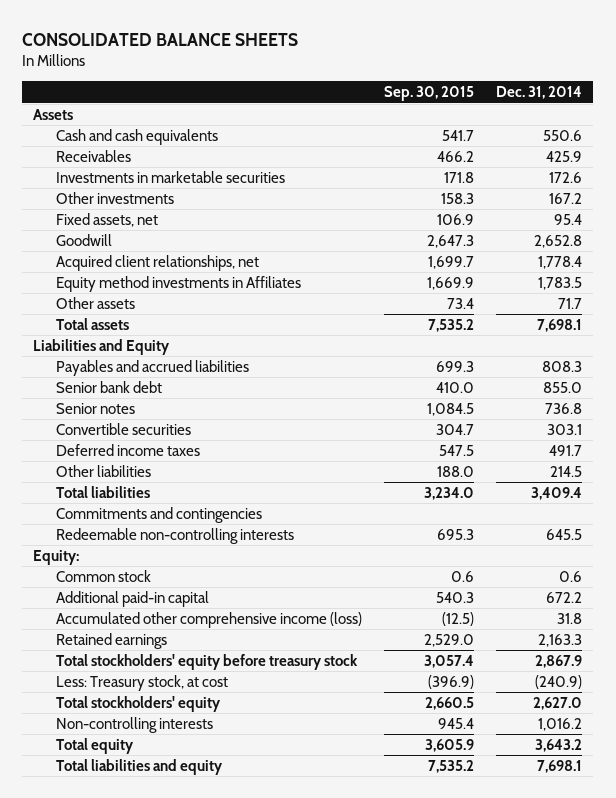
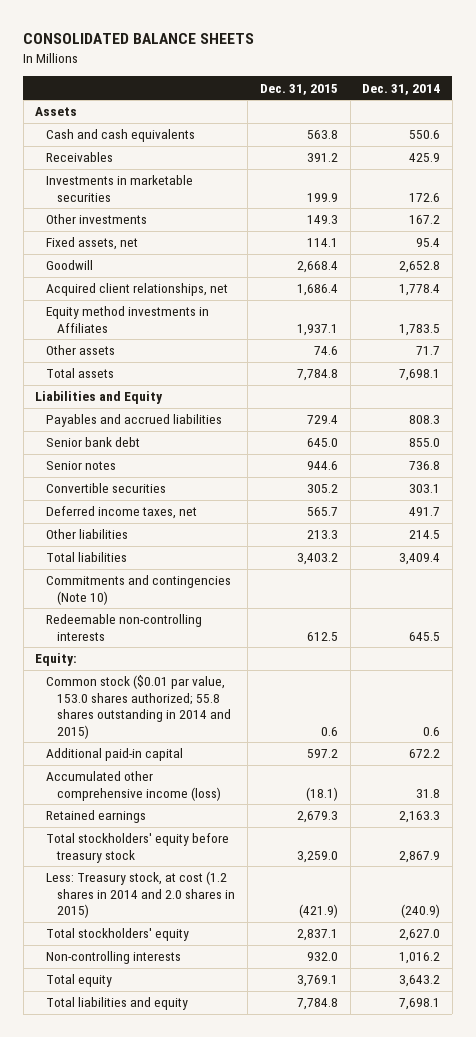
[384,86,475,102] Sep. 30, 2015 -> none
none -> [259,83,338,95] Dec. 31, 2015
[56,443,201,456] Deferred income taxes -> [46,506,198,520] Deferred income taxes, net
[56,506,263,523] Commitments and contingencies -> [46,575,232,605] Commitments and contingencies (Note 10)
[56,569,152,582] Common stock -> [46,675,232,739] Common stock ($0.01 par value, 153.0 shares authorized; 55.8 shares outstanding in 2014 and 2015)
[56,674,229,691] Less: Treasury stock, at cost -> [46,871,236,919] Less: Treasury stock, at cost (1.2 shares in 2014 and 2.0 shares in 2015)

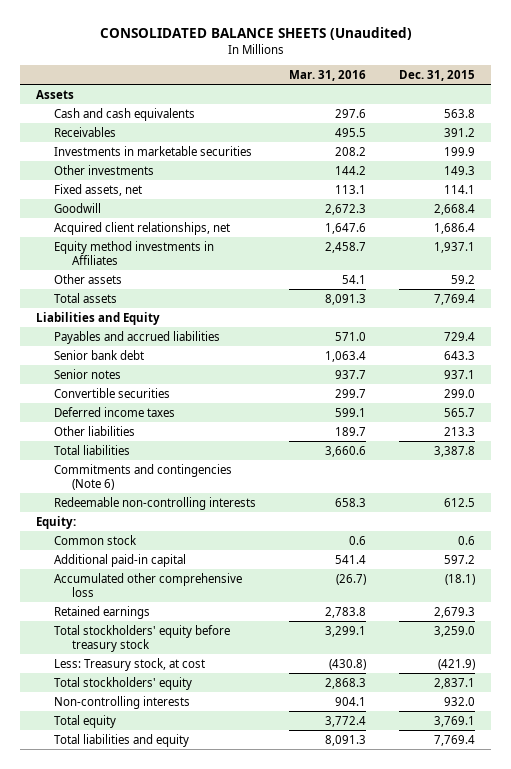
[23,33,255,45] CONSOLIDATED BALANCE SHEETS -> [99,27,412,41] CONSOLIDATED BALANCE SHEETS (Unaudited)
[362,83,441,95] Dec. 31, 2014 -> none
none -> [289,70,367,82] Mar. 31, 2016
[313,346,338,356] 74.6 -> [450,274,475,284] 59.2
[296,369,338,382] 7,784.8 -> [433,293,475,305] 7,769.4
[306,438,338,448] 645.0 -> [443,350,475,360] 643.3
[306,461,338,471] 944.6 -> [443,369,475,379] 937.1
[306,484,338,494] 305.2 -> [443,388,475,398] 299.0
[46,506,198,520] Deferred income taxes, net -> [54,406,176,417] Deferred income taxes
[296,553,338,566] 3,403.2 -> [433,445,475,457] 3,387.8
[46,575,232,605] Commitments and contingencies (Note 10) -> [54,463,233,491] Commitments and contingencies (Note 6)
[46,675,232,739] Common stock ($0.01 par value, 153.0 shares authorized; 55.8 shares outstanding in 2014 and 2015) -> [54,534,138,545] Common stock
[46,771,222,801] Accumulated other comprehensive income (loss) -> [54,572,243,598] Accumulated other comprehensive loss
[46,871,236,919] Less: Treasury stock, at cost (1.2 shares in 2014 and 2.0 shares in 2015) -> [54,657,206,671] Less: Treasury stock, at cost
[296,998,338,1011] 7,784.8 -> [433,734,475,746] 7,769.4

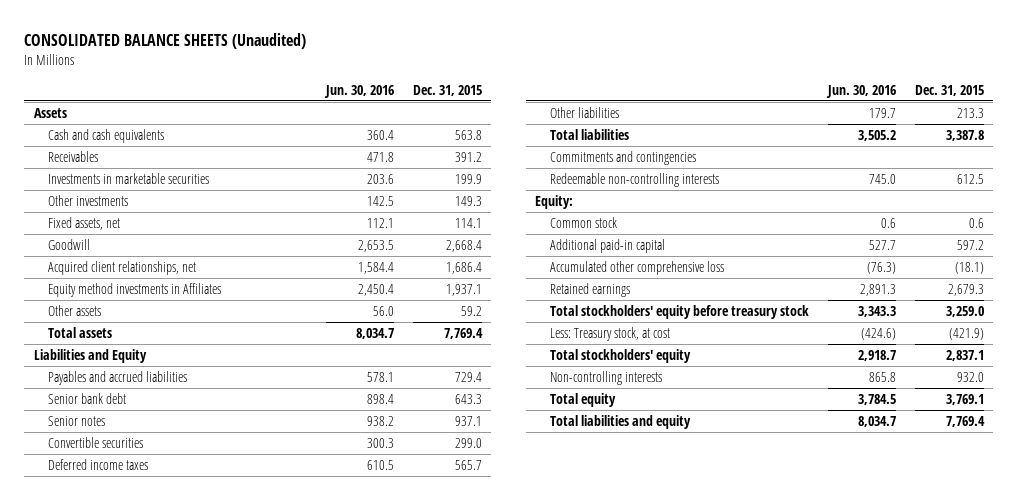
[289,70,367,82] Mar. 31, 2016 -> none
none -> [324,84,395,98] Jun. 30, 2016
[54,463,233,491] Commitments and contingencies (Note 6) -> [550,151,697,166] Commitments and contingencies

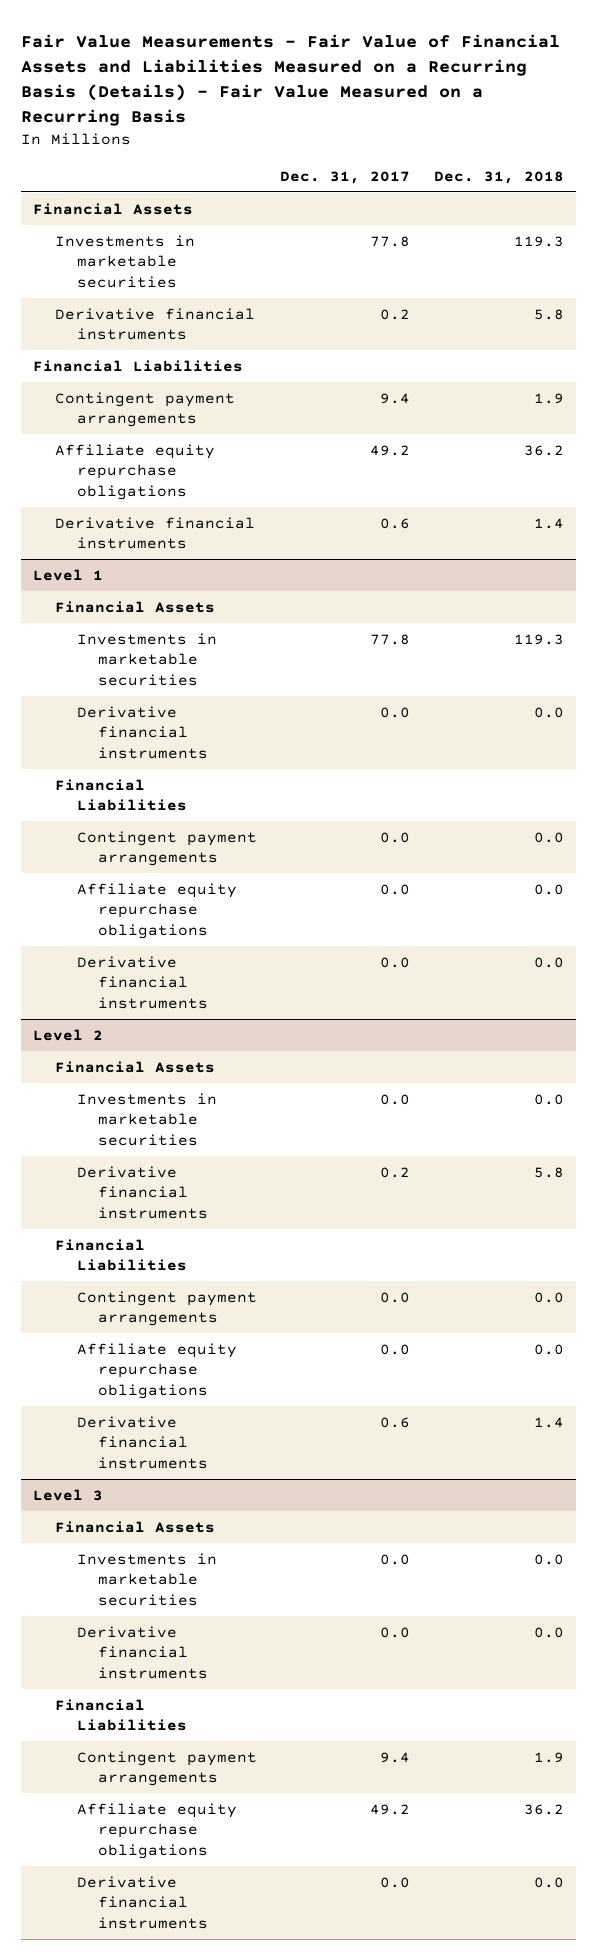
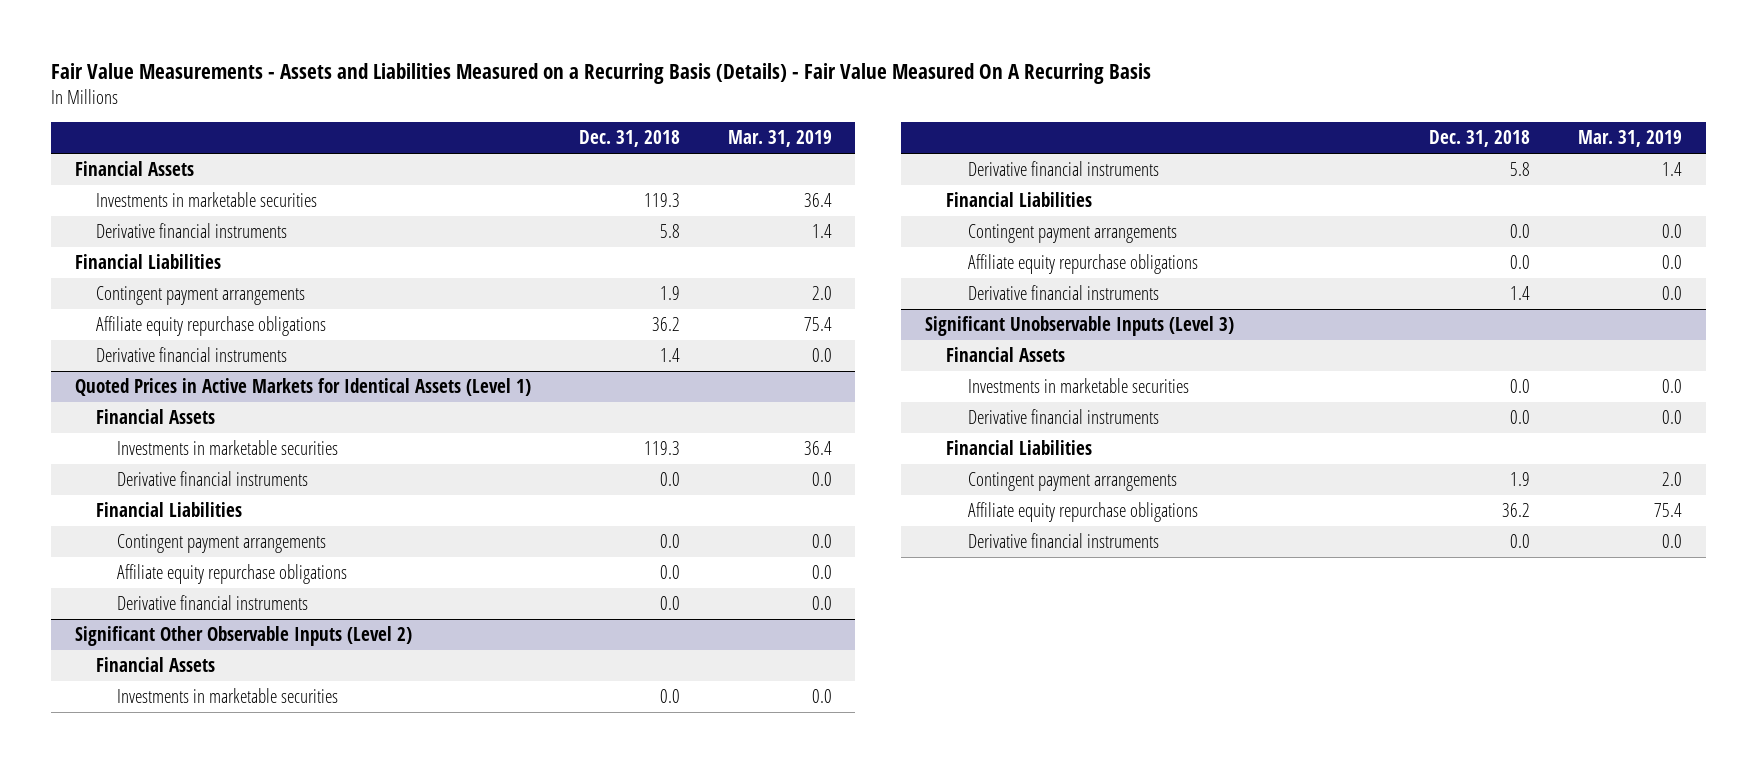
[21,33,561,126] Fair Value Measurements - Fair Value of Financial Assets and Liabilities Measured on a Recurring Basis (Details) - Fair Value Measured on a Recurring Basis -> [50,63,1151,85] Fair Value Measurements - Assets and Liabilities Measured on a Recurring Basis (Details) - Fair Value Measured On A Recurring Basis
[280,170,411,184] Dec. 31, 2017 -> none
none -> [727,130,832,148] Mar. 31, 2019
[33,568,104,581] Level 1 -> [74,378,531,397] Quoted Prices in Active Markets for Identical Assets (Level 1)
[33,1028,104,1041] Level 2 -> [74,626,412,647] Significant Other Observable Inputs (Level 2)
[33,1488,104,1501] Level 3 -> [925,316,1235,337] Significant Unobservable Inputs (Level 3)

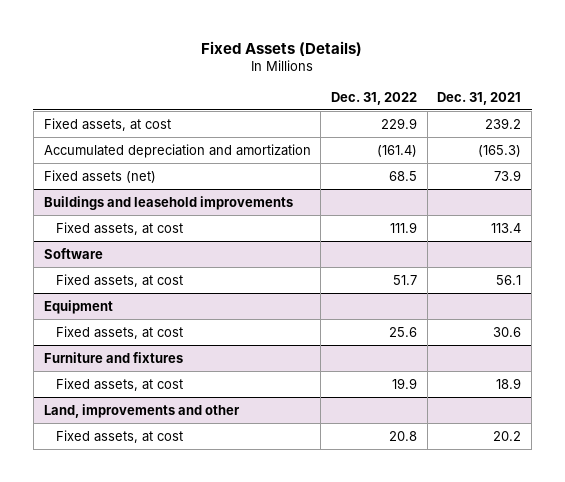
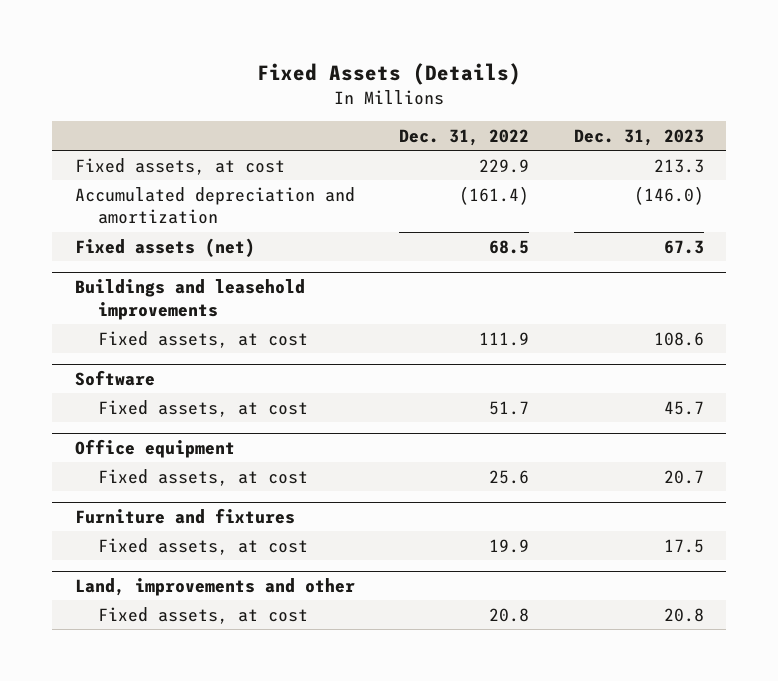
[437,91,522,105] Dec. 31, 2021 -> none
none -> [573,128,704,146] Dec. 31, 2023
[43,299,113,314] Equipment -> [74,438,235,458] Office equipment

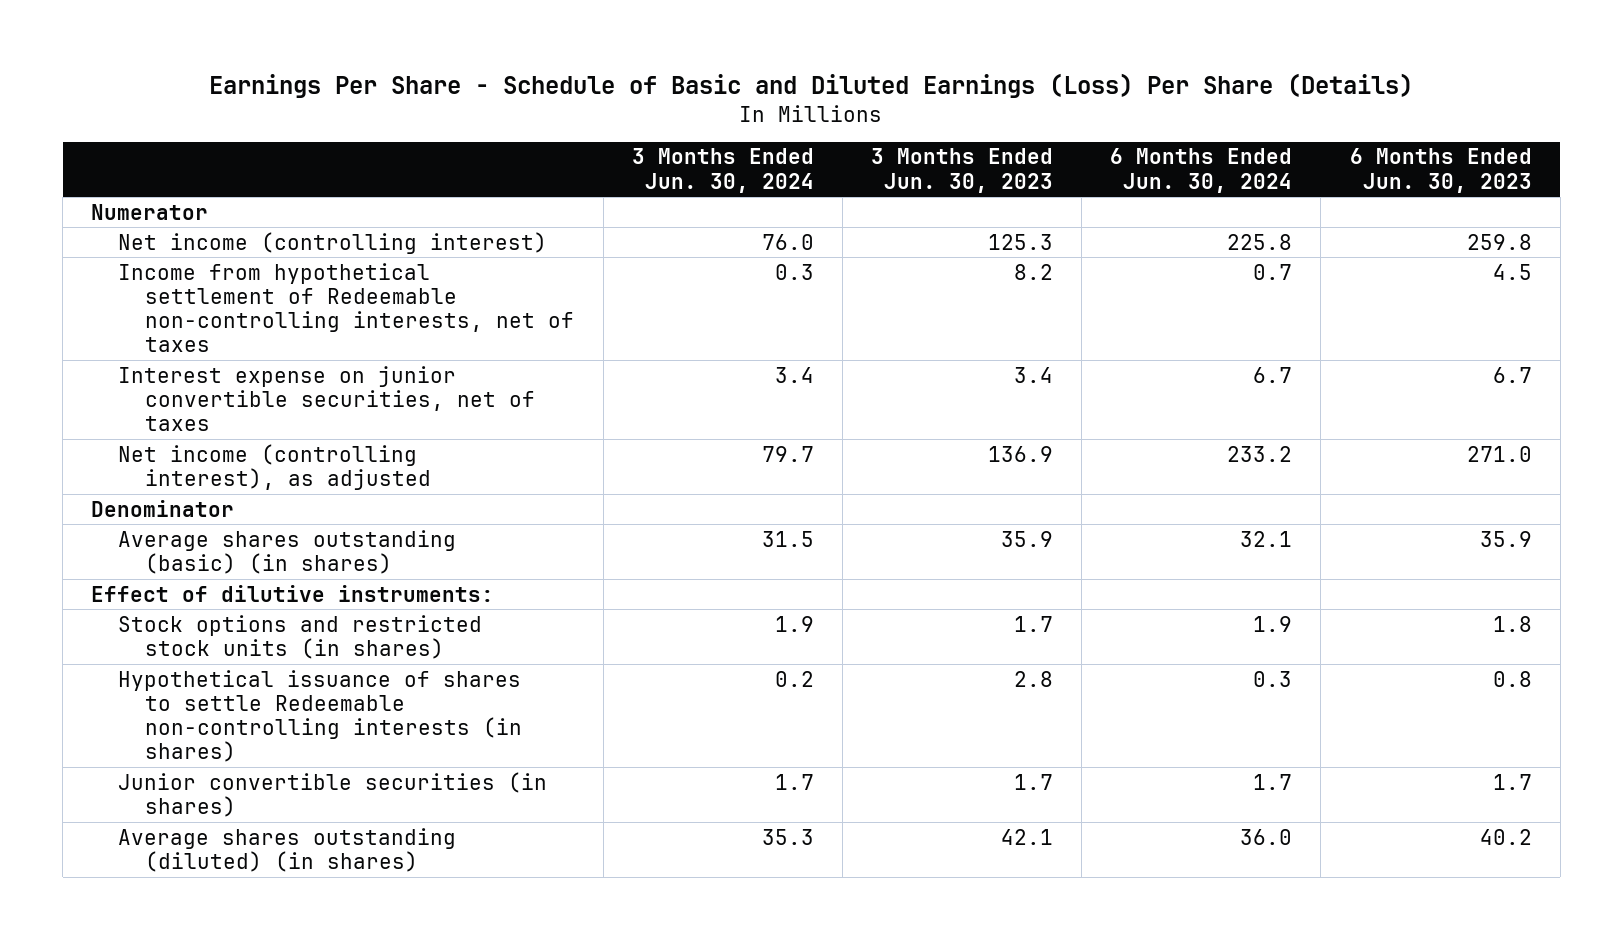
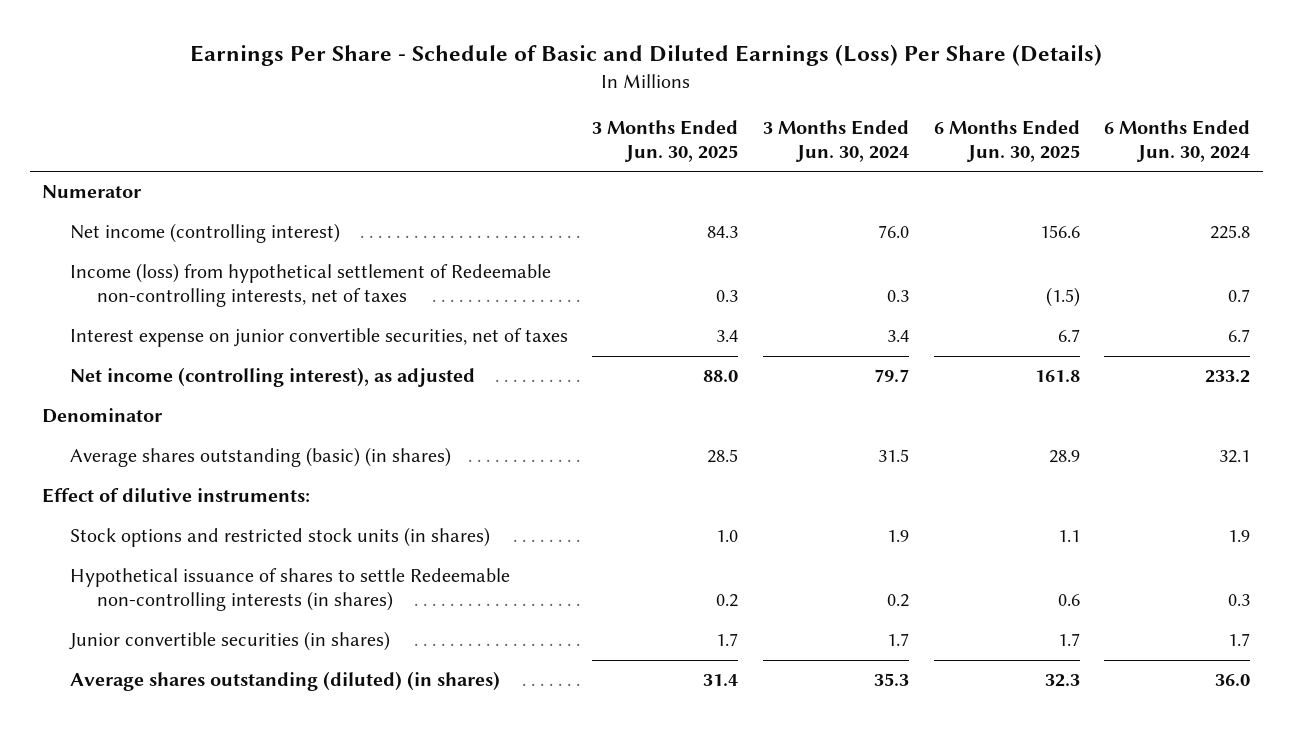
[870,148,1053,193] 3 Months Ended Jun. 30, 2023 -> none
[1349,148,1532,193] 6 Months Ended Jun. 30, 2023 -> none
none -> [592,119,739,162] 3 Months Ended Jun. 30, 2025
none -> [933,119,1080,162] 6 Months Ended Jun. 30, 2025
[118,262,575,353] Income from hypothetical settlement of Redeemable non-controlling interests, net of taxes -> [69,263,551,308] Income (loss) from hypothetical settlement of Redeemable non-controlling interests, net of taxes

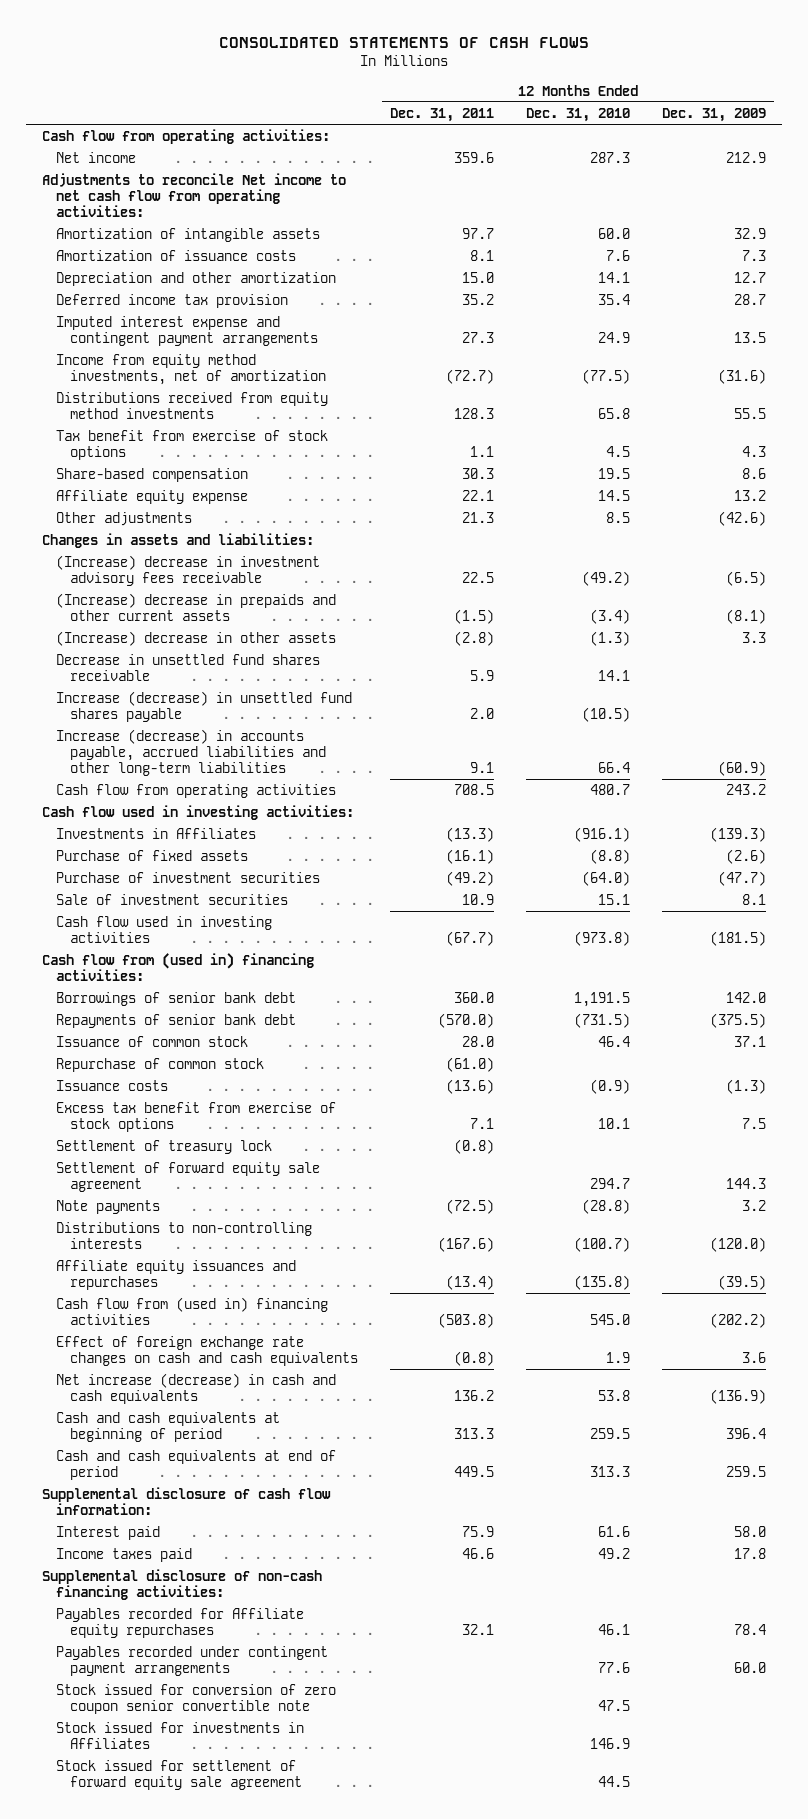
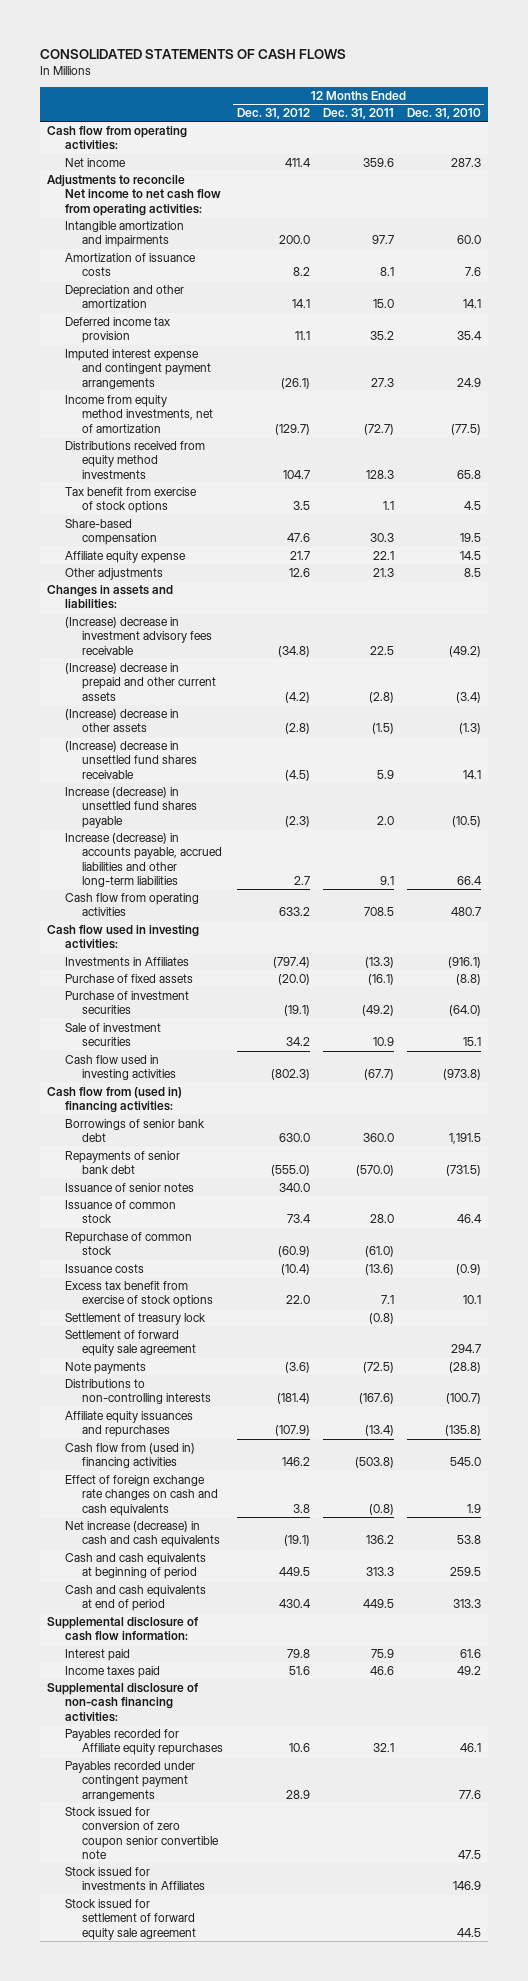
[661,107,766,122] Dec. 31, 2009 -> none
none -> [236,108,310,120] Dec. 31, 2012
[56,227,321,242] Amortization of intangible assets -> [64,221,184,248] Intangible amortization and impairments
[56,592,337,622] (Increase) decrease in prepaids and other current assets -> [64,663,217,701] (Increase) decrease in prepaid and other current assets
[454,609,495,625] (1.5) -> [368,691,394,703] (2.8)
[454,630,495,646] (2.8) -> [371,723,394,735] (1.5)
[56,653,321,682] Decrease in unsettled fund shares receivable -> [64,741,198,779] (Increase) decrease in unsettled fund shares receivable
none -> [64,1183,194,1193] Issuance of senior notes

